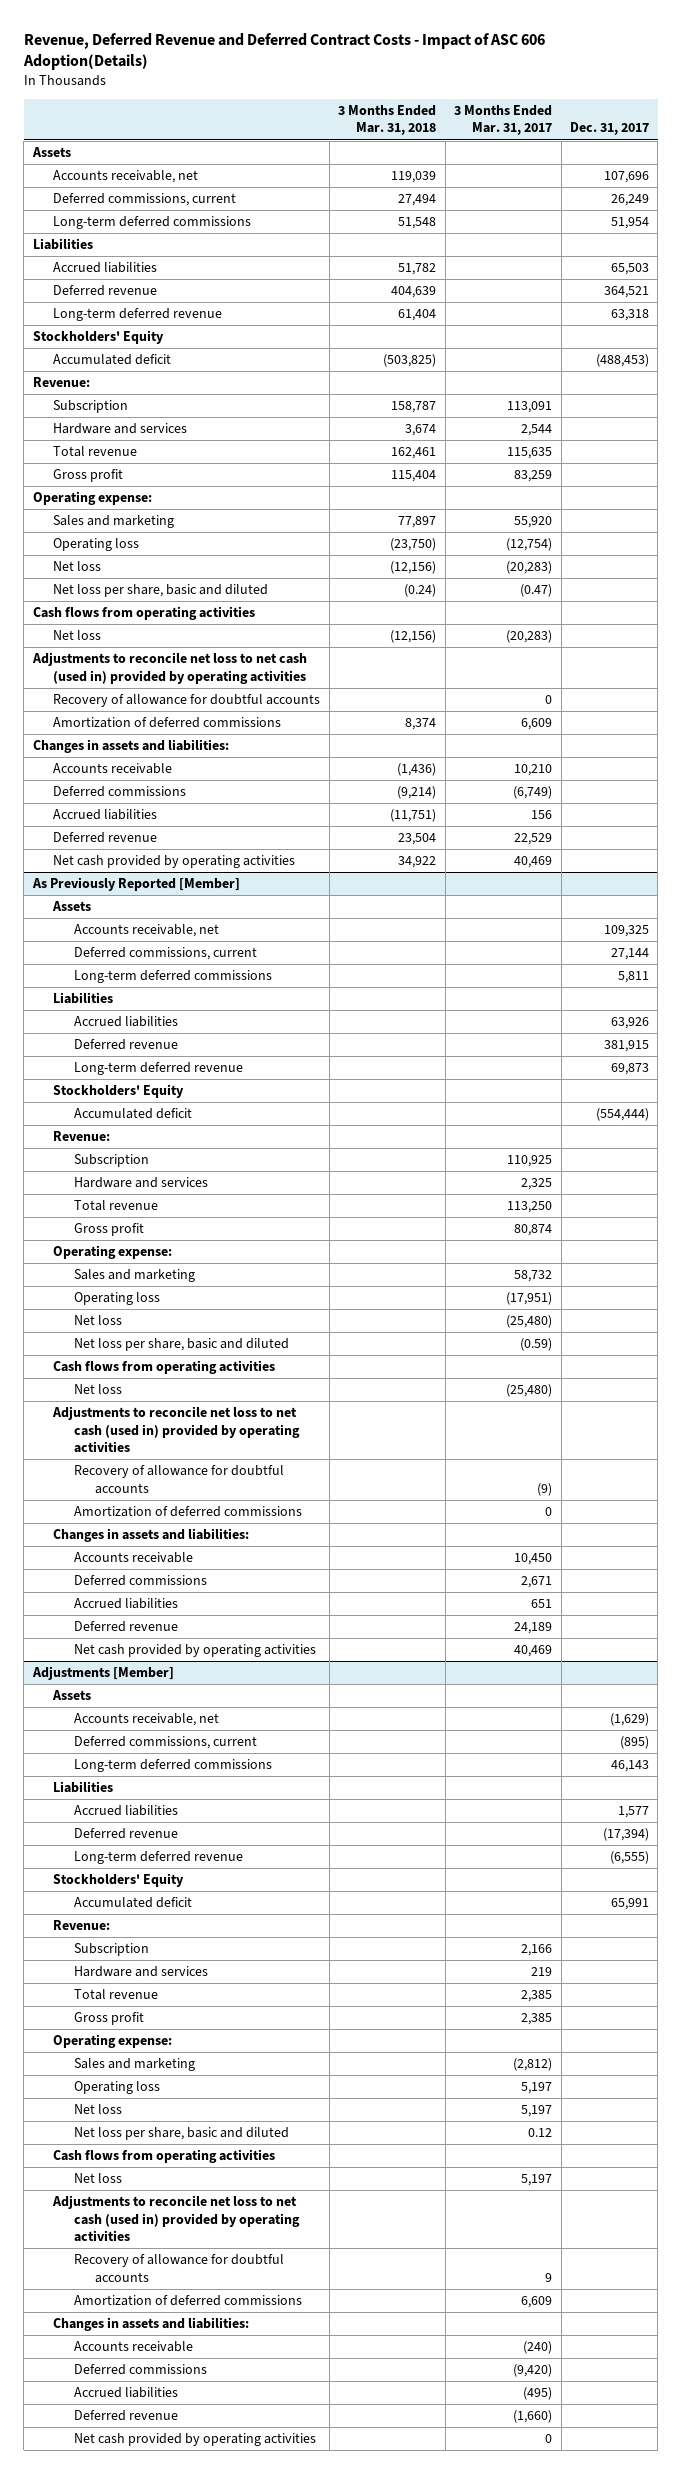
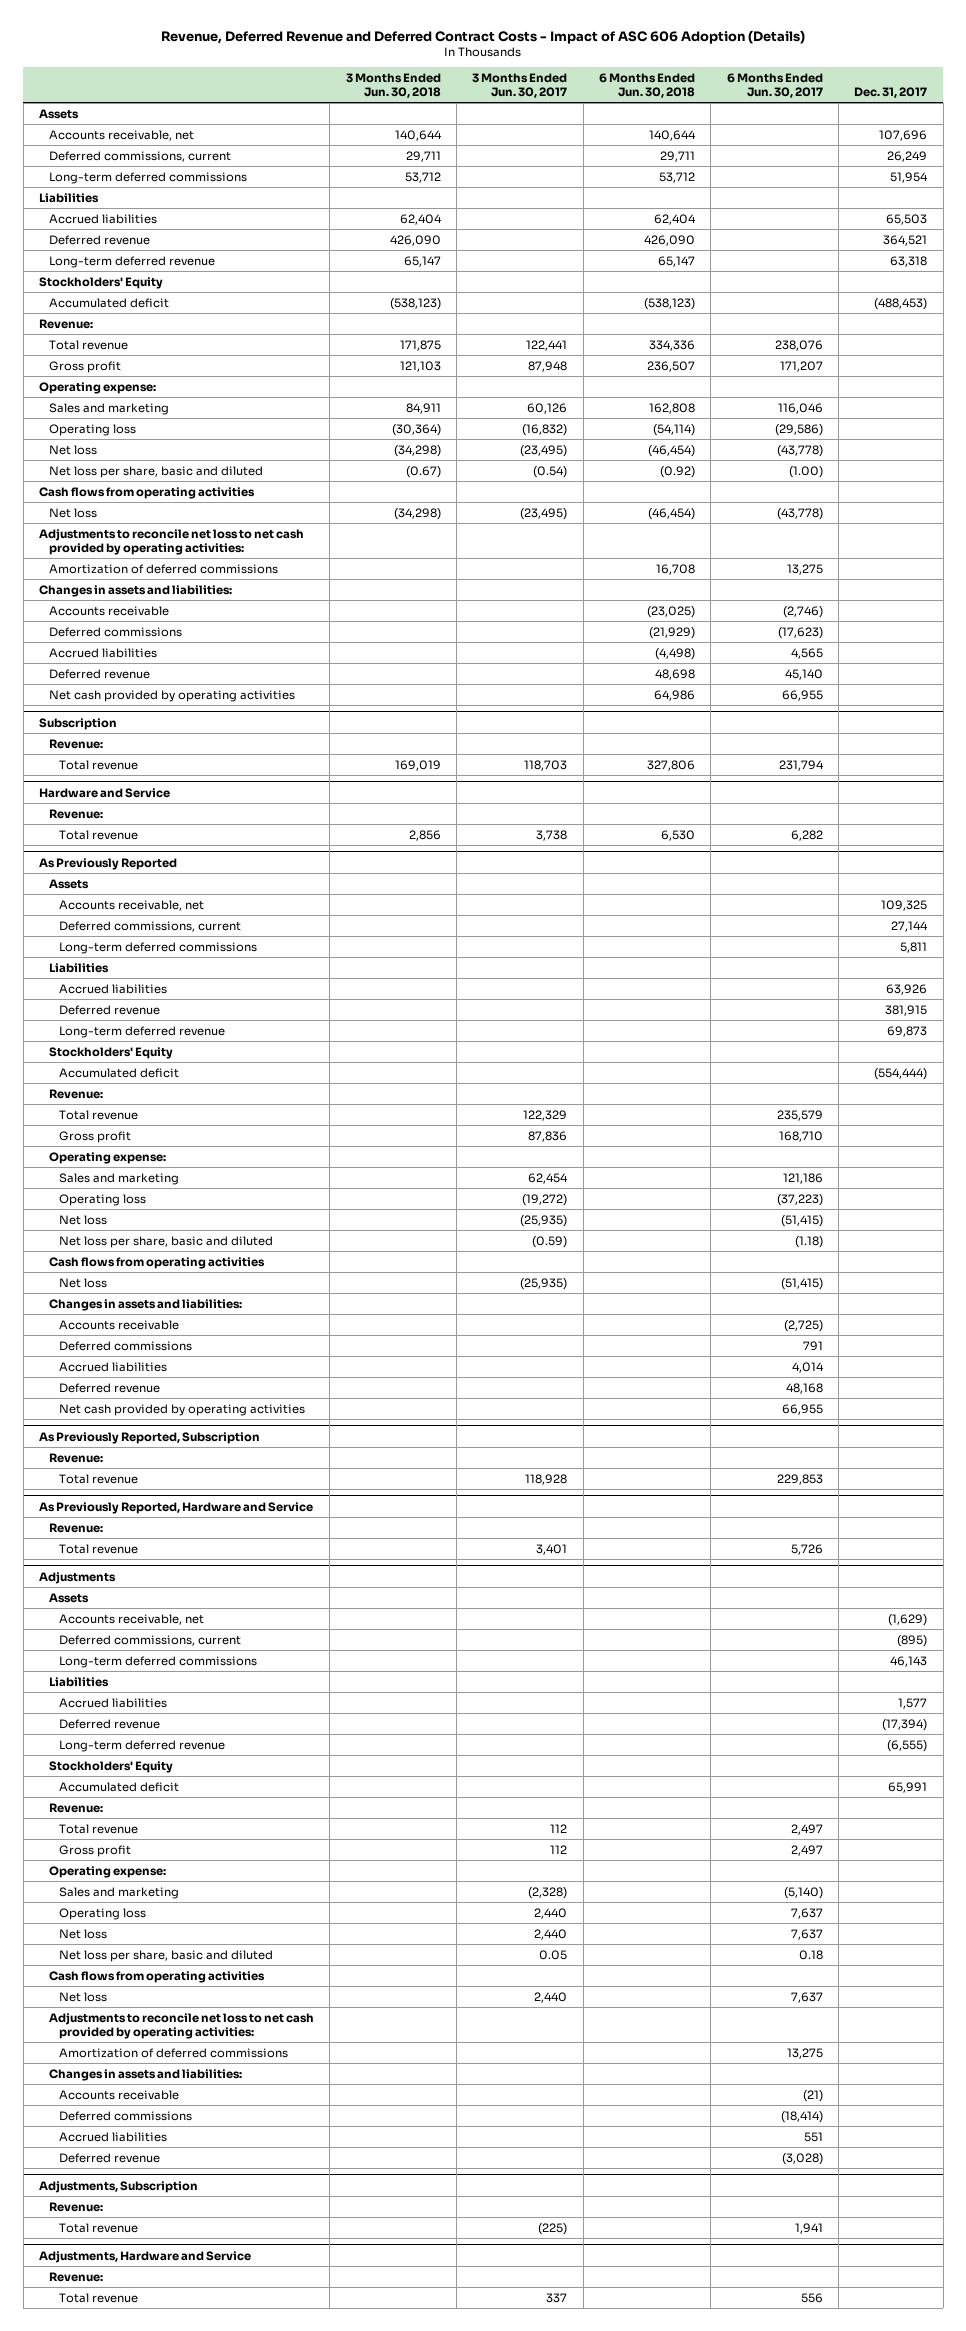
[22,32,545,71] Revenue, Deferred Revenue and Deferred Contract Costs - Impact of ASC 606 Adoption(Details) -> [161,29,806,44] Revenue, Deferred Revenue and Deferred Contract Costs - Impact of ASC 606 Adoption (Details)
[338,104,437,136] 3 Months Ended Mar. 31, 2018 -> none
[454,104,553,136] 3 Months Ended Mar. 31, 2017 -> none
none -> [345,73,441,98] 3 Months Ended Jun. 30, 2018
none -> [472,73,568,98] 3 Months Ended Jun. 30, 2017
none -> [599,73,696,98] 6 Months Ended Jun. 30, 2018
none -> [726,73,823,98] 6 Months Ended Jun. 30, 2017
[53,400,129,414] Subscription -> none
[53,423,188,435] Hardware and services -> none
[53,694,321,708] Recovery of allowance for doubtful accounts -> none
[31,652,307,684] Adjustments to reconcile net loss to net cash (used in) provided by operating activities -> [38,528,304,555] Adjustments to reconcile net loss to net cash provided by operating activities:
none -> [38,717,117,730] Subscription
none -> [49,738,104,749] Revenue:
none -> [59,759,139,770] Total revenue
none -> [38,787,170,798] Hardware and Service
none -> [49,808,104,819] Revenue:
none -> [59,829,139,840] Total revenue
[31,877,240,892] As Previously Reported [Member] -> [38,857,177,870] As Previously Reported
[73,1154,149,1168] Subscription -> none
[73,1177,208,1189] Hardware and services -> none
[52,1406,300,1454] Adjustments to reconcile net loss to net cash (used in) provided by operating activities -> none
[73,1465,284,1494] Recovery of allowance for doubtful accounts -> none
[73,1506,302,1518] Amortization of deferred commissions -> none
none -> [38,1431,260,1444] As Previously Reported, Subscription
none -> [49,1452,104,1463] Revenue:
none -> [59,1473,139,1484] Total revenue
none -> [38,1501,313,1514] As Previously Reported, Hardware and Service
none -> [49,1522,104,1533] Revenue:
none -> [59,1543,139,1554] Total revenue
[31,1666,174,1681] Adjustments [Member] -> [38,1571,116,1584] Adjustments
[73,1943,149,1957] Subscription -> none
[73,1966,208,1978] Hardware and services -> none
[73,2254,284,2283] Recovery of allowance for doubtful accounts -> none
[52,2195,300,2243] Adjustments to reconcile net loss to net cash (used in) provided by operating activities -> [49,2012,315,2039] Adjustments to reconcile net loss to net cash provided by operating activities:
[73,2433,316,2447] Net cash provided by operating activities -> none
none -> [38,2180,198,2193] Adjustments, Subscription
none -> [49,2201,104,2212] Revenue:
none -> [59,2222,139,2233] Total revenue
none -> [38,2250,251,2263] Adjustments, Hardware and Service
none -> [49,2271,104,2282] Revenue:
none -> [59,2292,139,2303] Total revenue

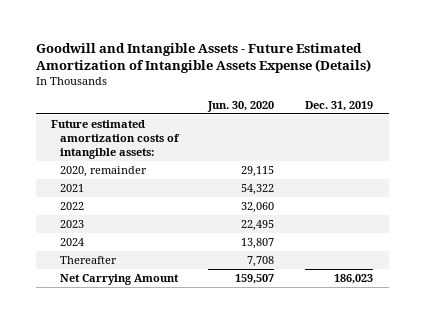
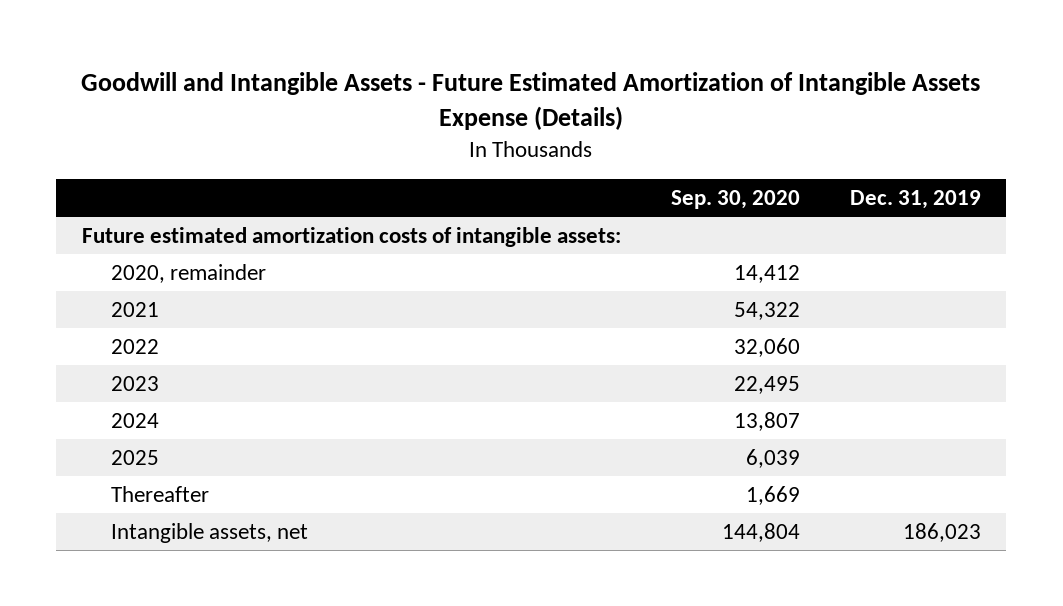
[207,101,275,113] Jun. 30, 2020 -> none
none -> [670,189,800,209] Sep. 30, 2020
none -> [111,449,160,465] 2025
[59,273,179,285] Net Carrying Amount -> [111,522,309,543] Intangible assets, net

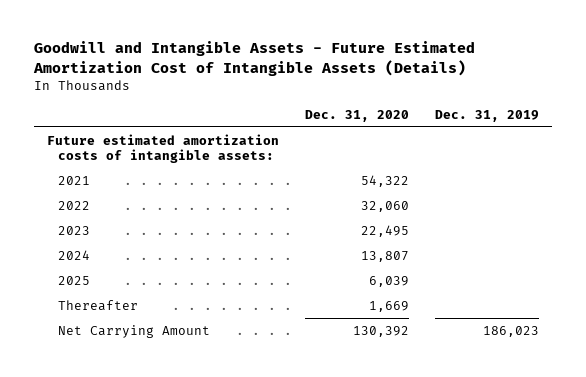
[81,72,981,131] Goodwill and Intangible Assets - Future Estimated Amortization of Intangible Assets Expense (Details) -> [32,41,475,76] Goodwill and Intangible Assets - Future Estimated Amortization Cost of Intangible Assets (Details)
[670,189,800,209] Sep. 30, 2020 -> none
none -> [305,109,410,122] Dec. 31, 2020
[111,263,267,283] 2020, remainder -> none
[111,522,309,543] Intangible assets, net -> [58,324,211,338] Net Carrying Amount

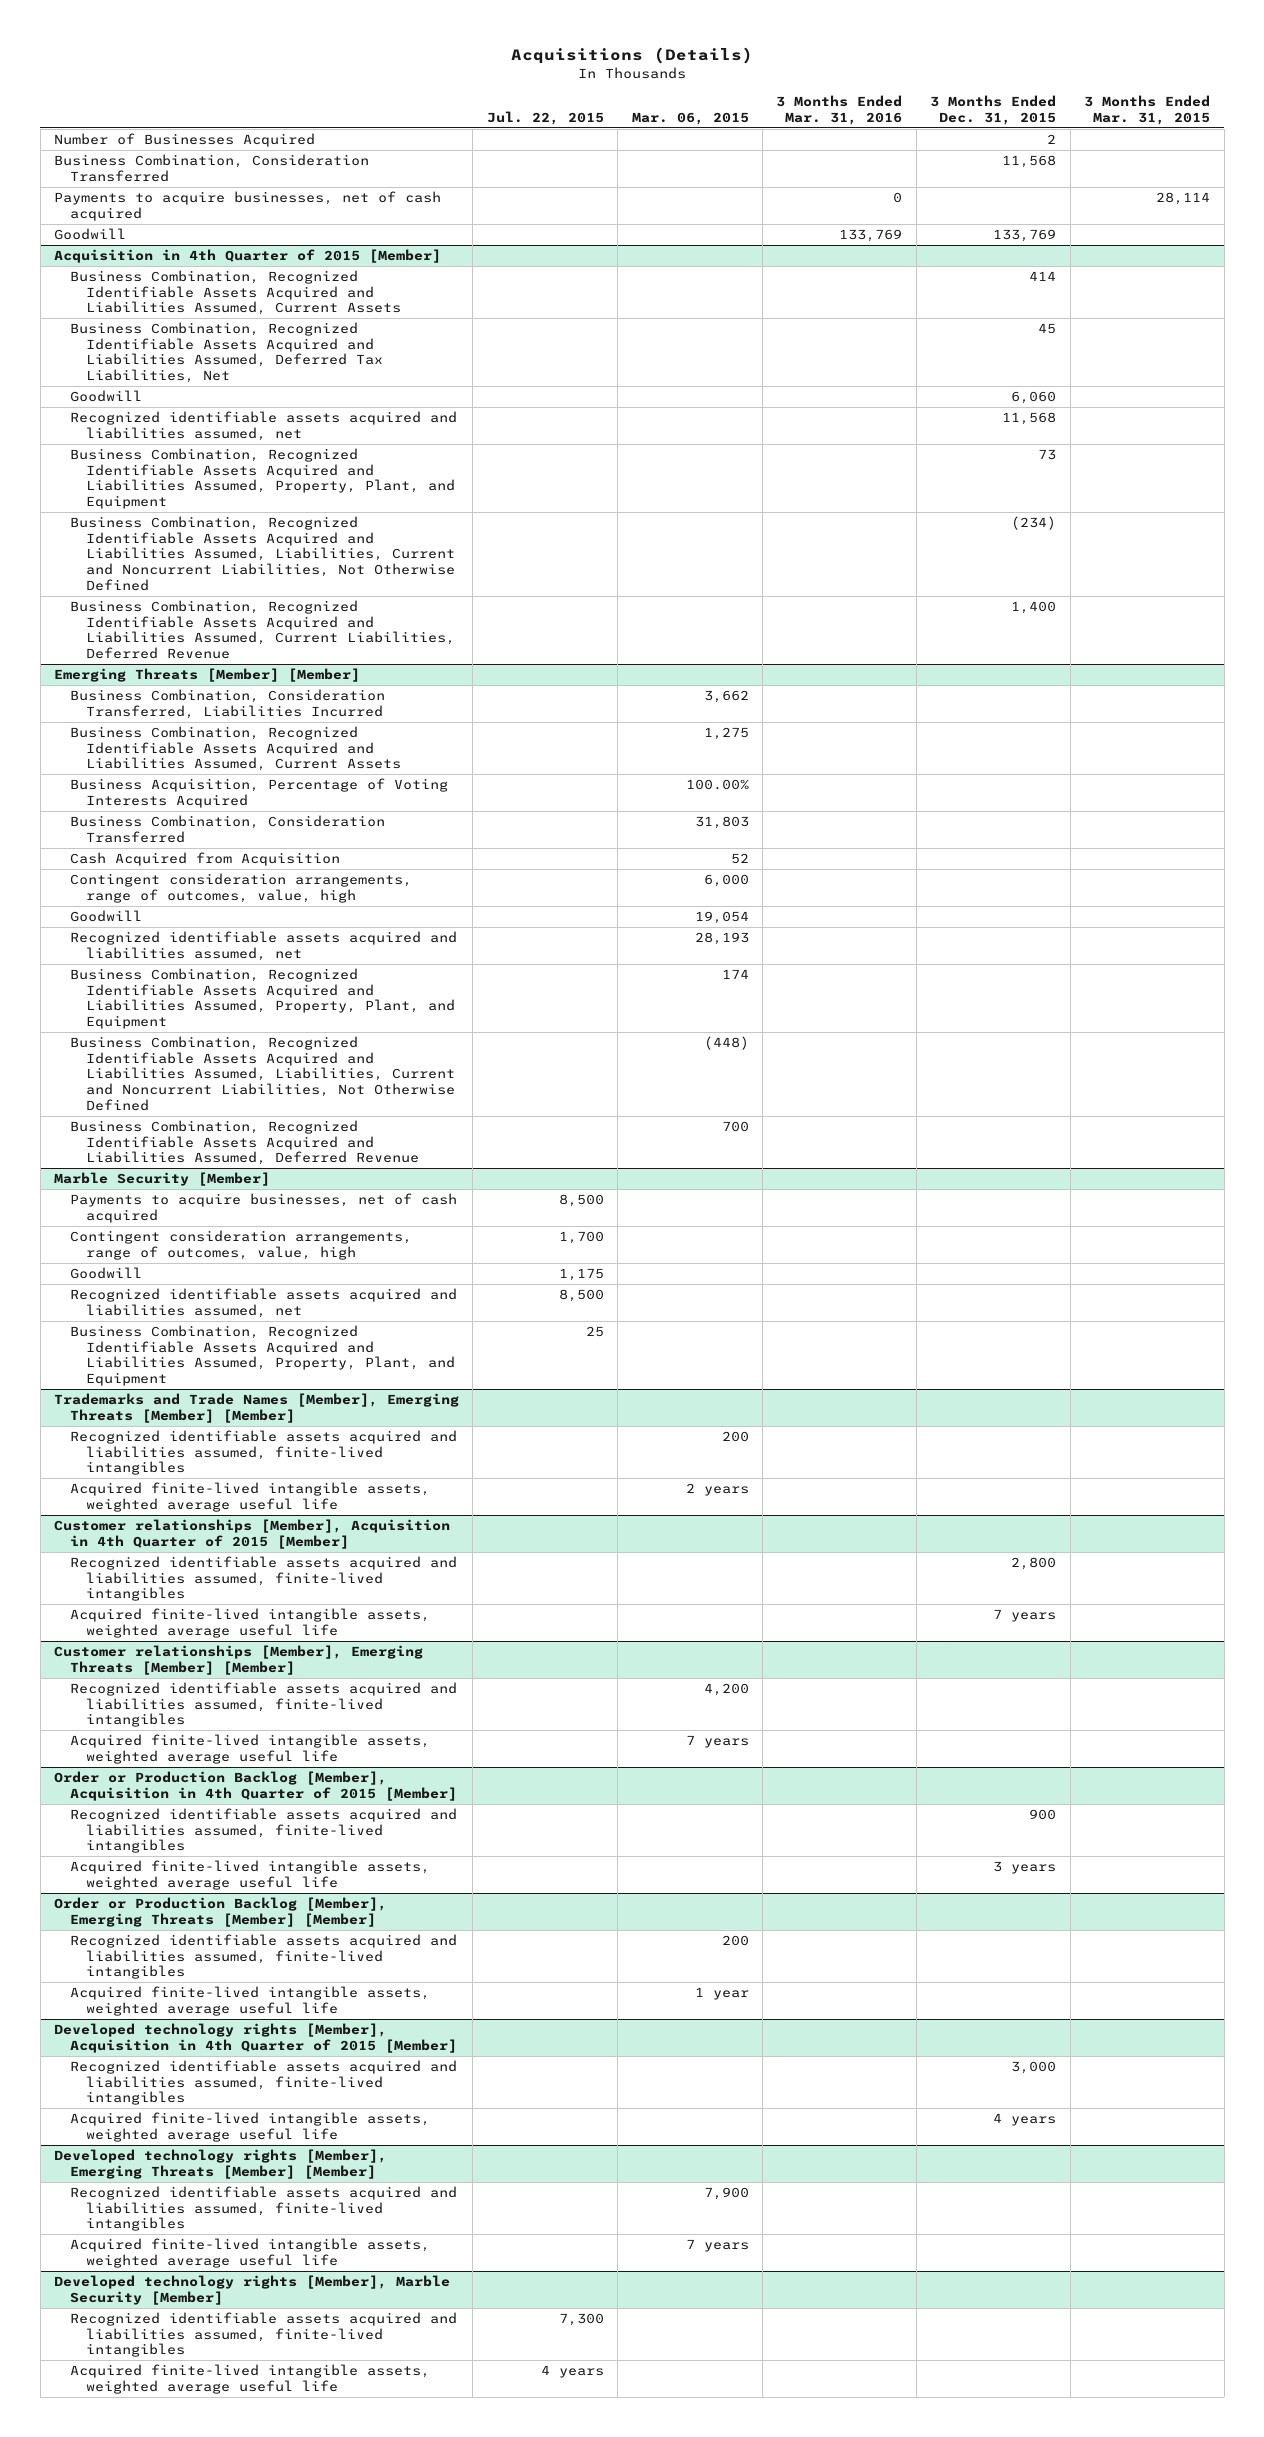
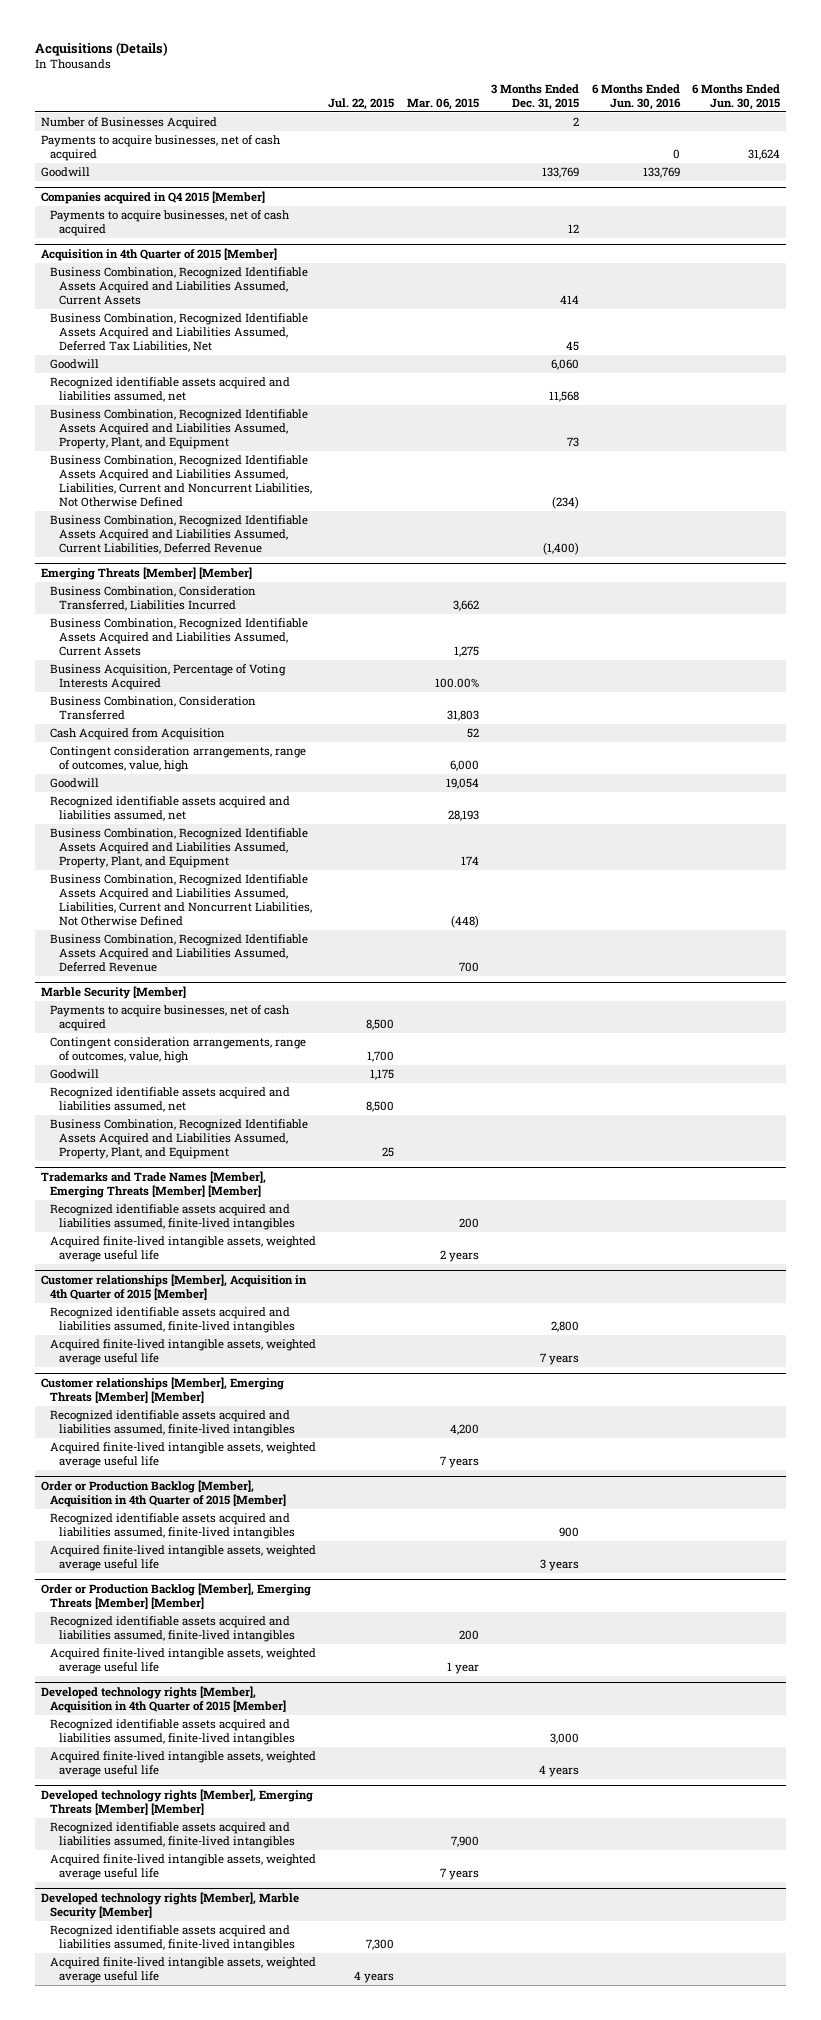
[776,94,903,125] 3 Months Ended Mar. 31, 2016 -> none
[1084,94,1211,125] 3 Months Ended Mar. 31, 2015 -> none
none -> [591,84,681,110] 6 Months Ended Jun. 30, 2016
none -> [691,84,780,110] 6 Months Ended Jun. 30, 2015
[54,154,370,182] Business Combination, Consideration Transferred -> none
none -> [41,191,266,205] Companies acquired in Q4 2015 [Member]
none -> [50,210,291,237] Payments to acquire businesses, net of cash acquired
[1011,601,1057,615] 1,400 -> [543,541,580,555] (1,400)

